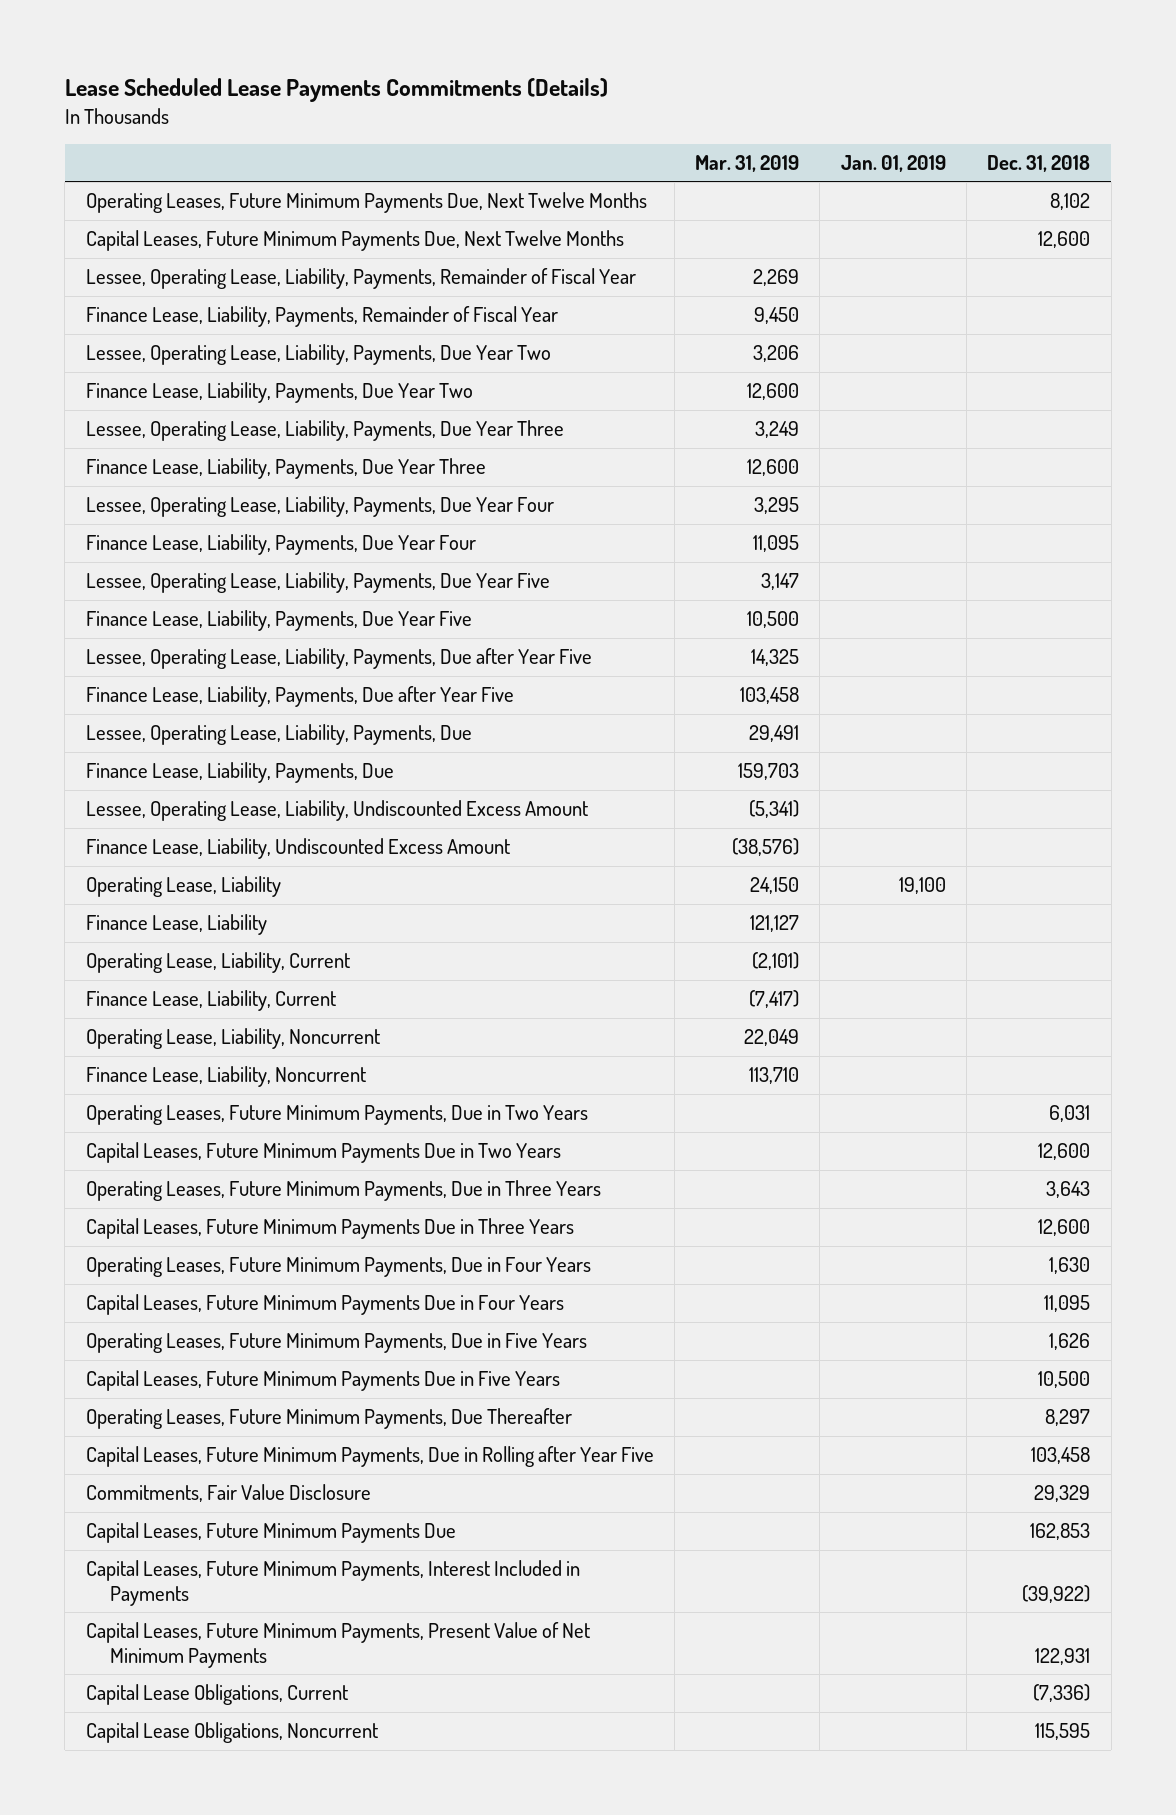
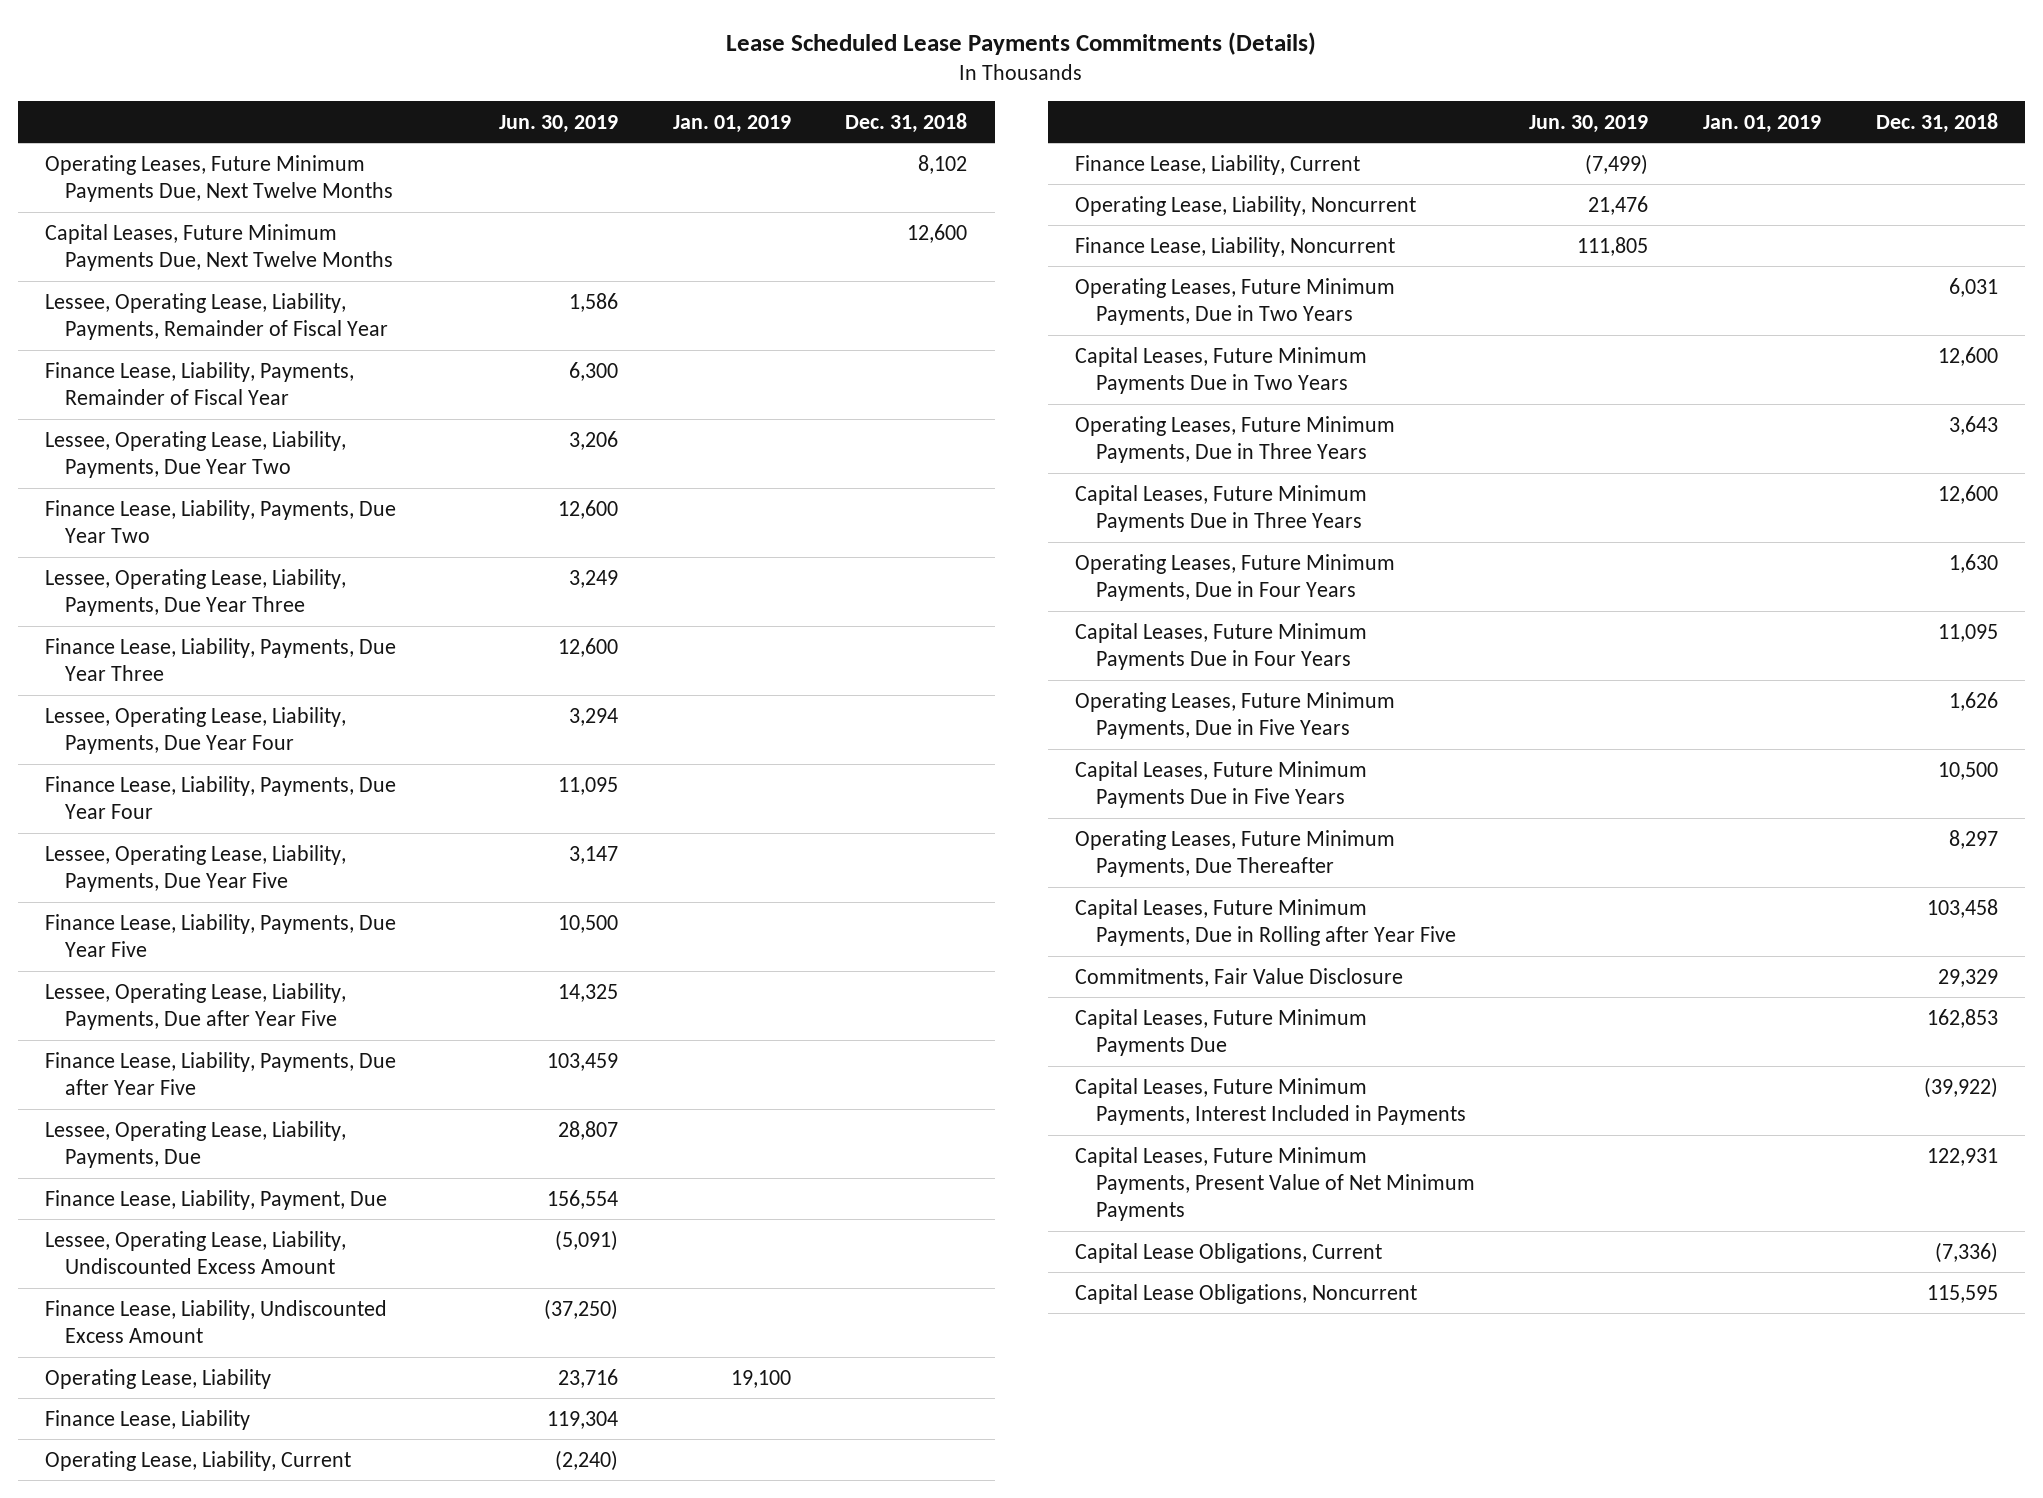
[695,155,800,173] Mar. 31, 2019 -> none
none -> [498,114,618,133] Jun. 30, 2019
[85,762,394,784] Finance Lease, Liability, Payments, Due -> [44,1189,387,1210] Finance Lease, Liability, Payment, Due

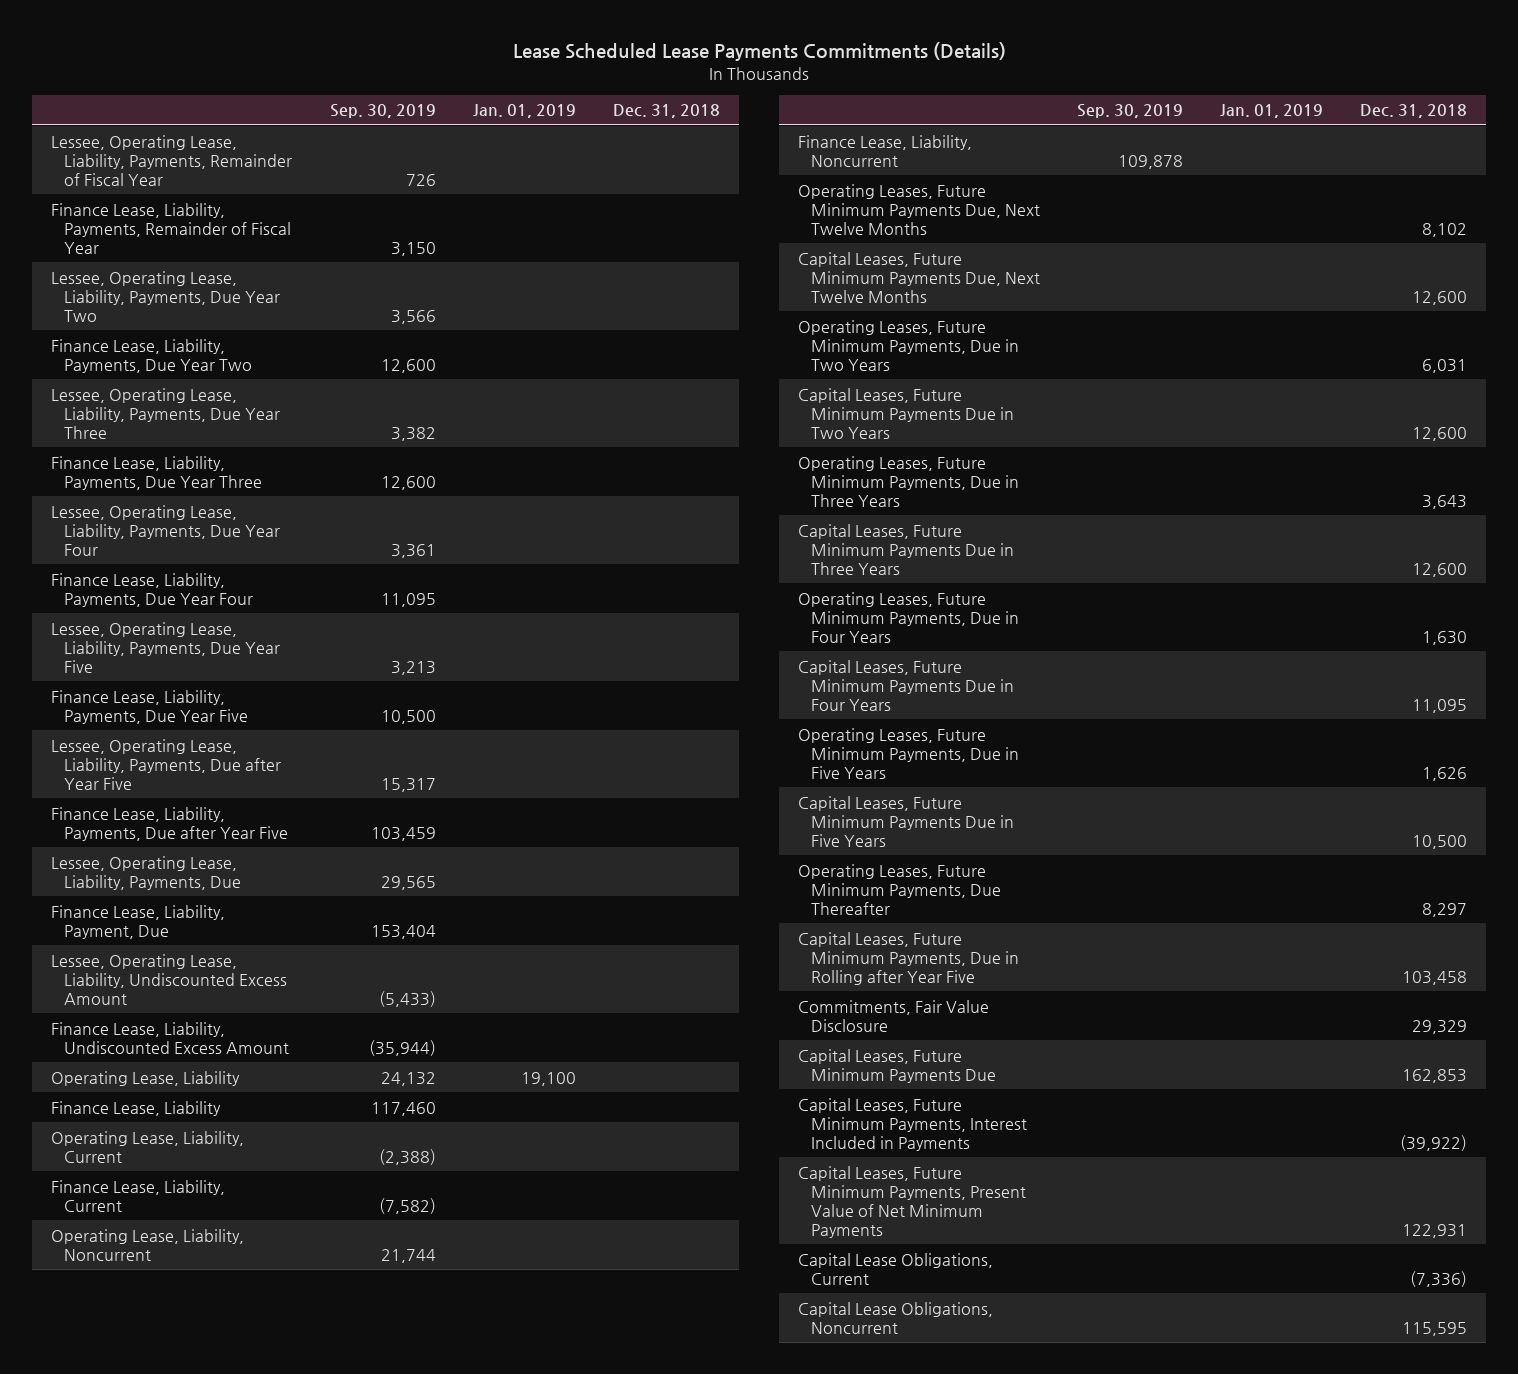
[498,114,618,133] Jun. 30, 2019 -> none
none -> [330,104,437,119] Sep. 30, 2019
[44,154,394,202] Operating Leases, Future Minimum Payments Due, Next Twelve Months -> [797,183,1041,235] Operating Leases, Future Minimum Payments Due, Next Twelve Months
[44,223,394,271] Capital Leases, Future Minimum Payments Due, Next Twelve Months -> [797,251,1041,303] Capital Leases, Future Minimum Payments Due, Next Twelve Months

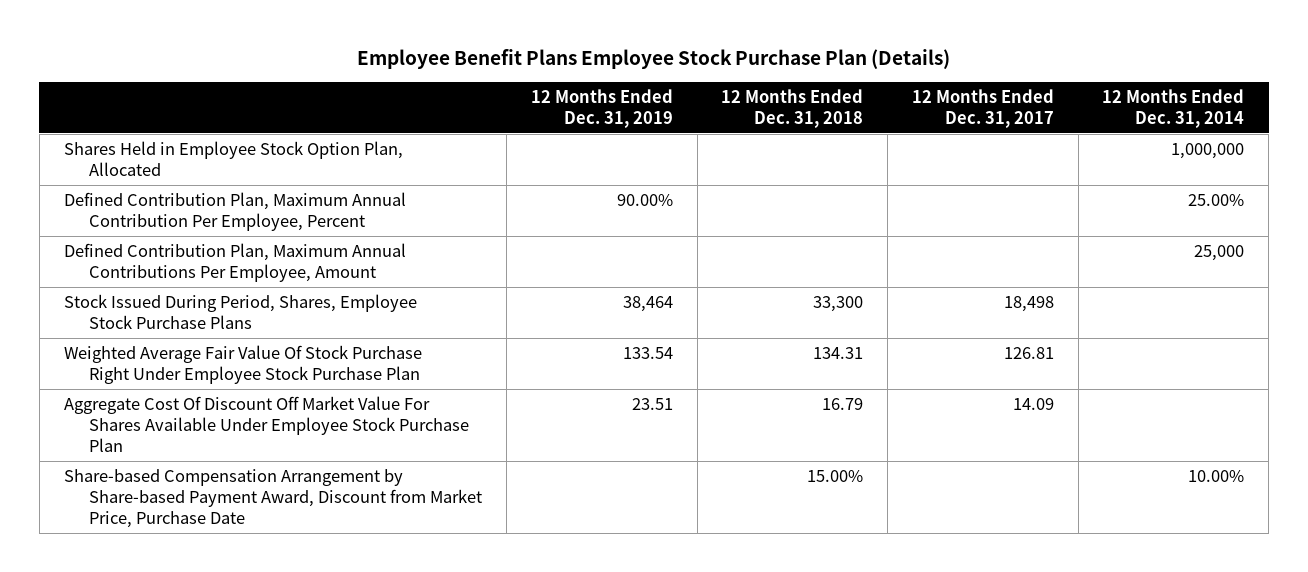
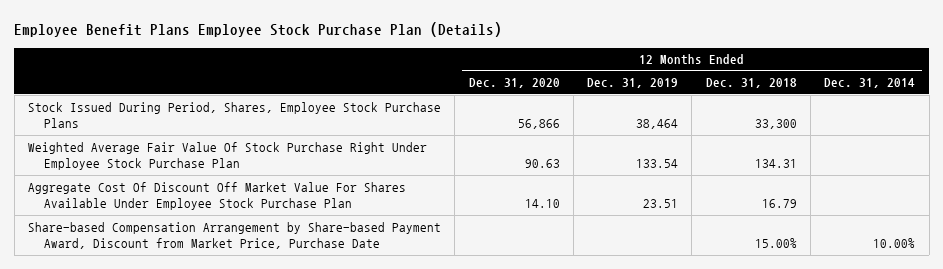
[911,88,1054,128] 12 Months Ended Dec. 31, 2017 -> none
none -> [468,78,560,89] Dec. 31, 2020
[63,141,403,177] Shares Held in Employee Stock Option Plan, Allocated -> none
[63,192,406,232] Defined Contribution Plan, Maximum Annual Contribution Per Employee, Percent -> none
[63,243,406,283] Defined Contribution Plan, Maximum Annual Contributions Per Employee, Amount -> none

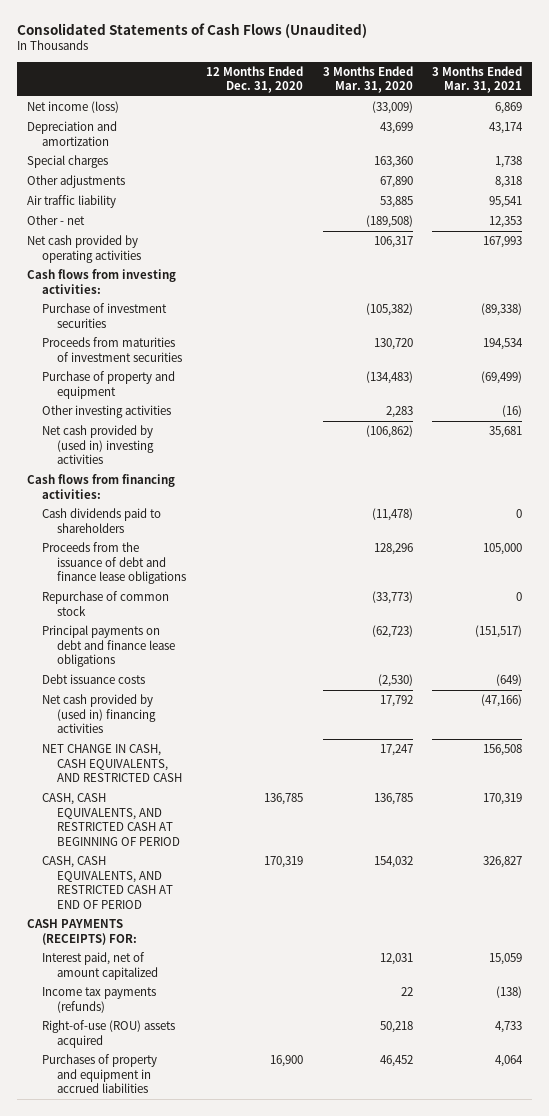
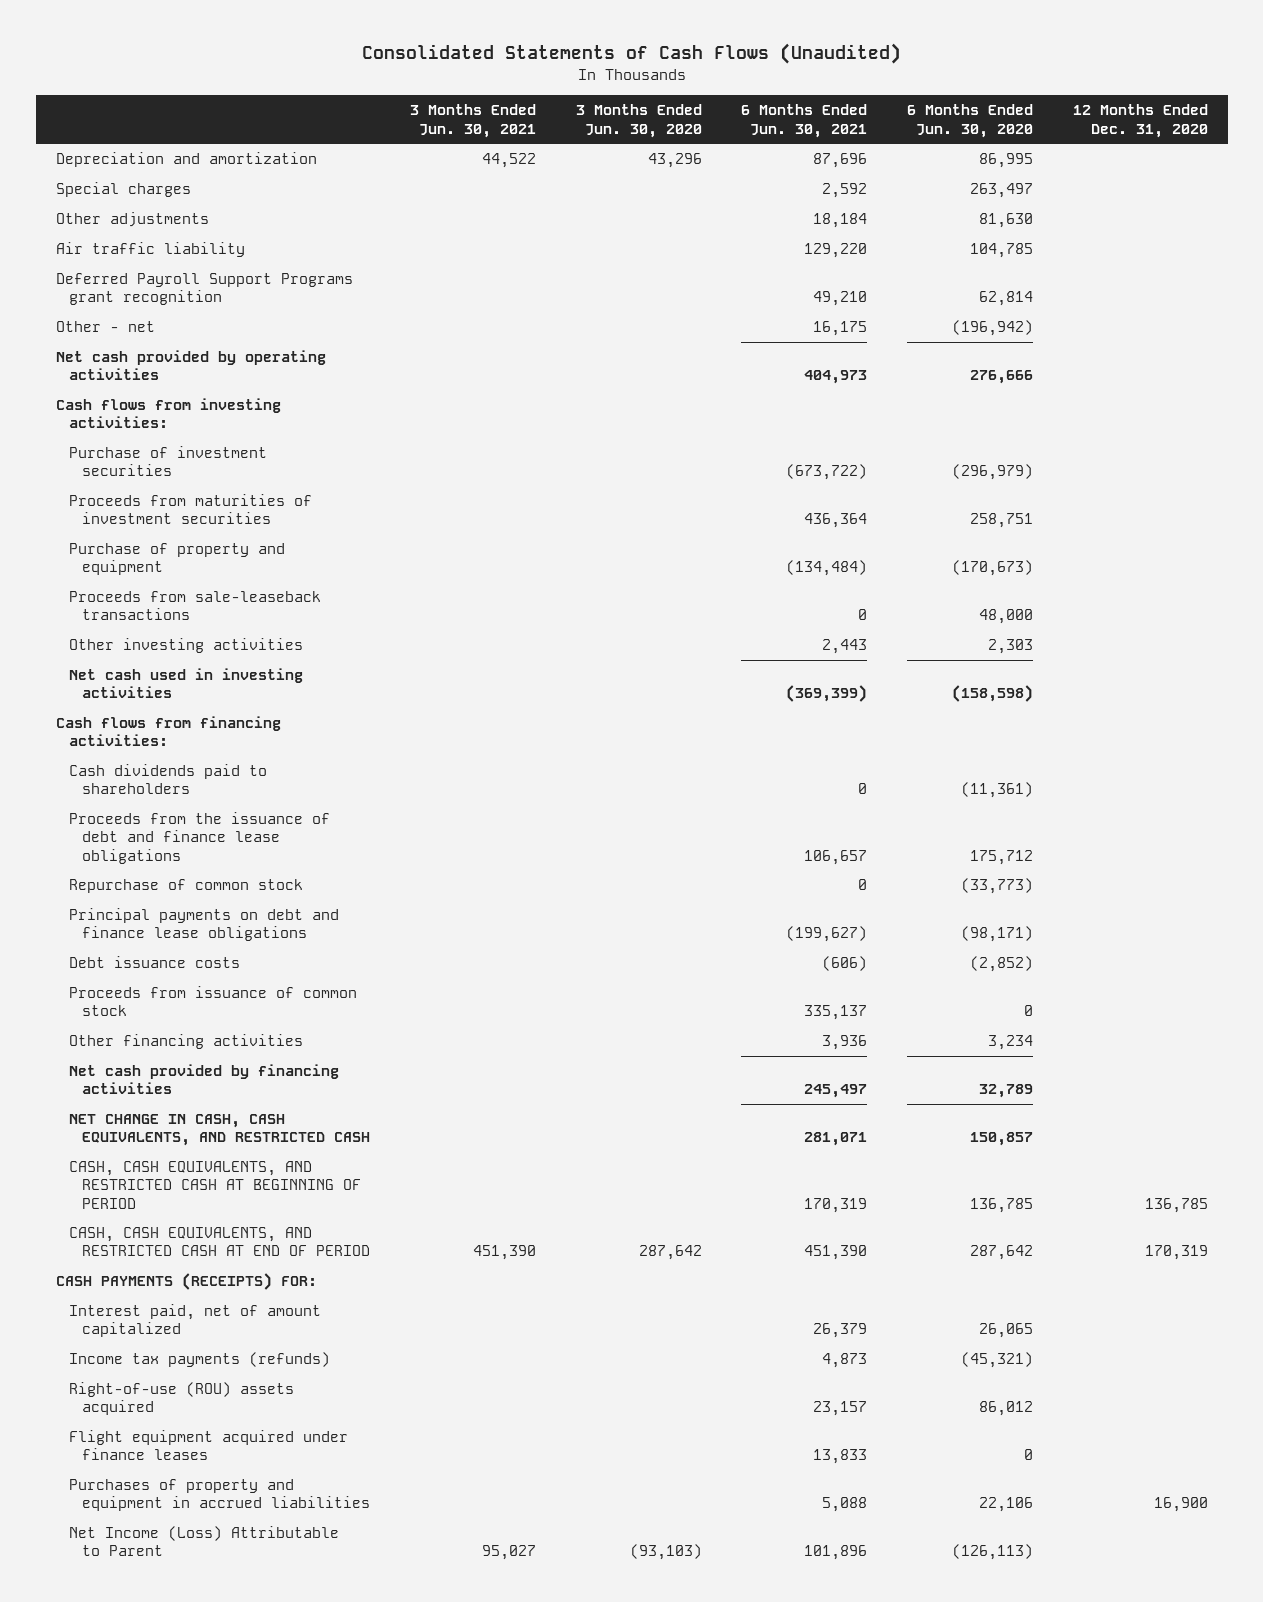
[322,65,413,94] 3 Months Ended Mar. 31, 2020 -> none
[432,65,523,94] 3 Months Ended Mar. 31, 2021 -> none
none -> [409,104,536,138] 3 Months Ended Jun. 30, 2021
none -> [575,104,702,138] 3 Months Ended Jun. 30, 2020
none -> [741,104,868,138] 6 Months Ended Jun. 30, 2021
none -> [906,104,1033,138] 6 Months Ended Jun. 30, 2020
[26,101,119,114] Net income (loss) -> none
none -> [55,273,353,306] Deferred Payroll Support Programs grant recognition
none -> [68,591,321,621] Proceeds from sale-leaseback transactions
[41,425,154,465] Net cash provided by (used in) investing activities -> [68,668,303,699] Net cash used in investing activities
none -> [68,986,357,1017] Proceeds from issuance of common stock
none -> [68,1034,303,1050] Other financing activities
[41,694,156,734] Net cash provided by (used in) financing activities -> [68,1064,339,1095] Net cash provided by financing activities
none -> [68,1430,348,1461] Flight equipment acquired under finance leases
none -> [68,1526,339,1557] Net Income (Loss) Attributable to Parent

